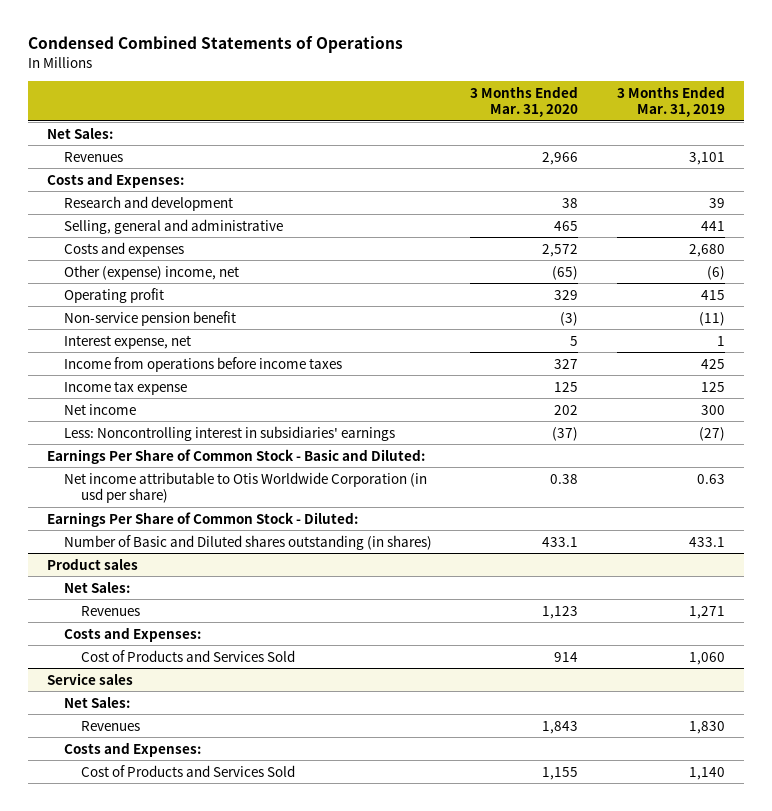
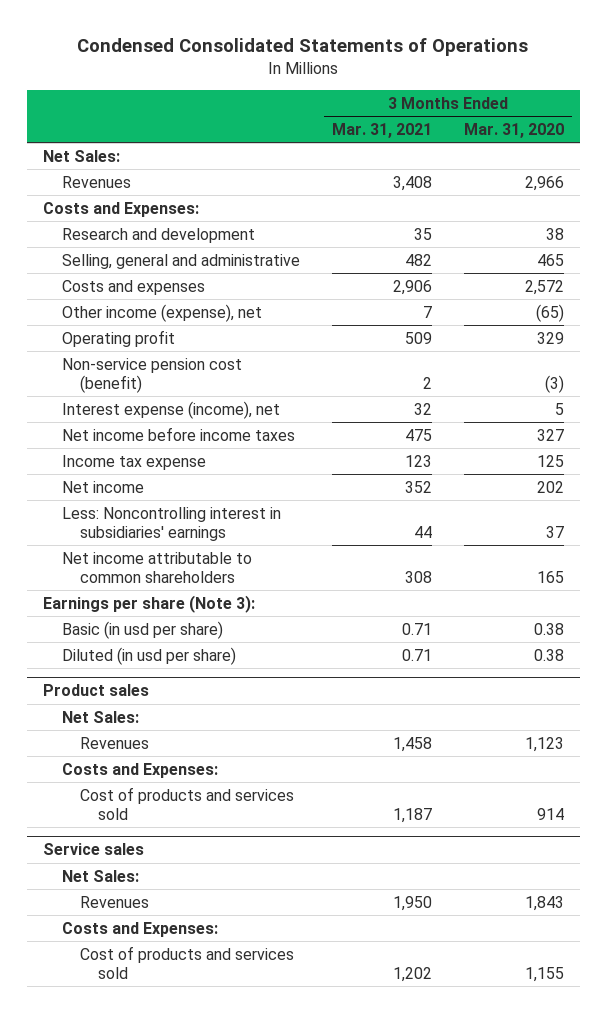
[28,36,404,54] Condensed Combined Statements of Operations -> [77,38,529,57] Condensed Consolidated Statements of Operations
[616,85,725,118] 3 Months Ended Mar. 31, 2019 -> none
none -> [331,122,432,138] Mar. 31, 2021
[63,264,239,280] Other (expense) income, net -> [61,303,262,322] Other income (expense), net
[63,310,236,326] Non-service pension benefit -> [61,357,242,393] Non-service pension cost (benefit)
[63,334,191,349] Interest expense, net -> [61,400,280,419] Interest expense (income), net
[63,356,342,372] Income from operations before income taxes -> [61,426,295,441] Net income before income taxes
[63,471,427,504] Net income attributable to Otis Worldwide Corporation (in usd per share) -> none
[47,511,359,527] Earnings Per Share of Common Stock - Diluted: -> none
[63,534,432,550] Number of Basic and Diluted shares outstanding (in shares) -> none
[552,426,579,441] (37) -> [545,525,564,538] 37
none -> [61,551,252,583] Net income attributable to common shareholders
[47,448,426,464] Earnings Per Share of Common Stock - Basic and Diluted: -> [43,594,256,613] Earnings per share (Note 3):
none -> [61,620,223,639] Basic (in usd per share)
none -> [61,646,236,665] Diluted (in usd per share)
[80,649,295,662] Cost of Products and Services Sold -> [79,786,294,820] Cost of products and services sold
[80,764,295,777] Cost of Products and Services Sold -> [79,945,294,979] Cost of products and services sold

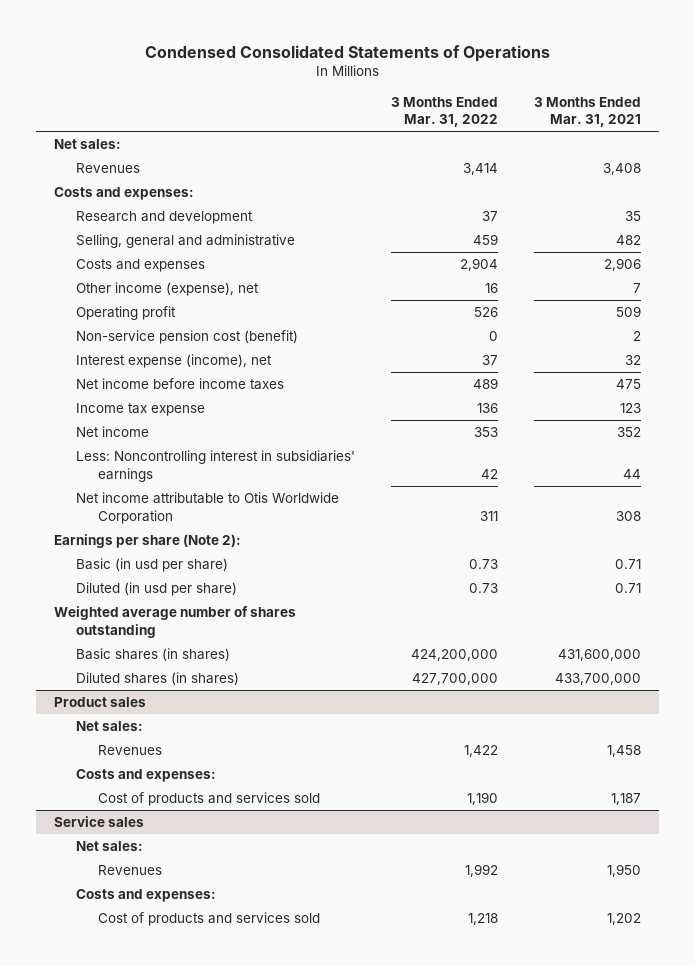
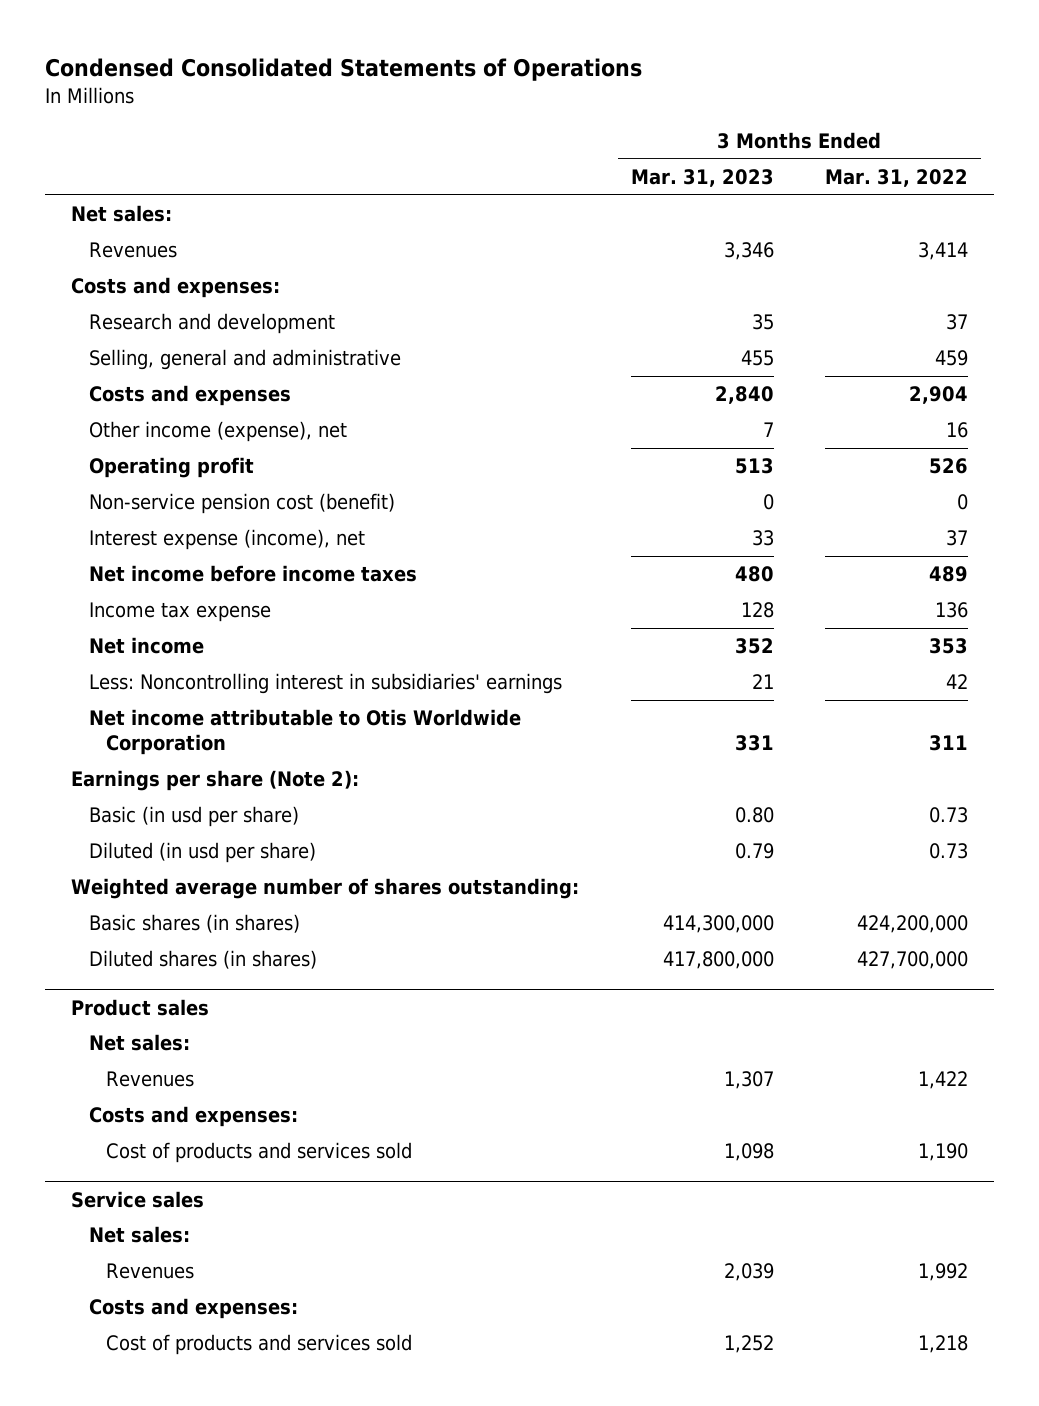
[533,96,641,128] 3 Months Ended Mar. 31, 2021 -> none
none -> [630,168,774,187] Mar. 31, 2023
[54,605,297,638] Weighted average number of shares outstanding -> [71,878,580,900] Weighted average number of shares outstanding:

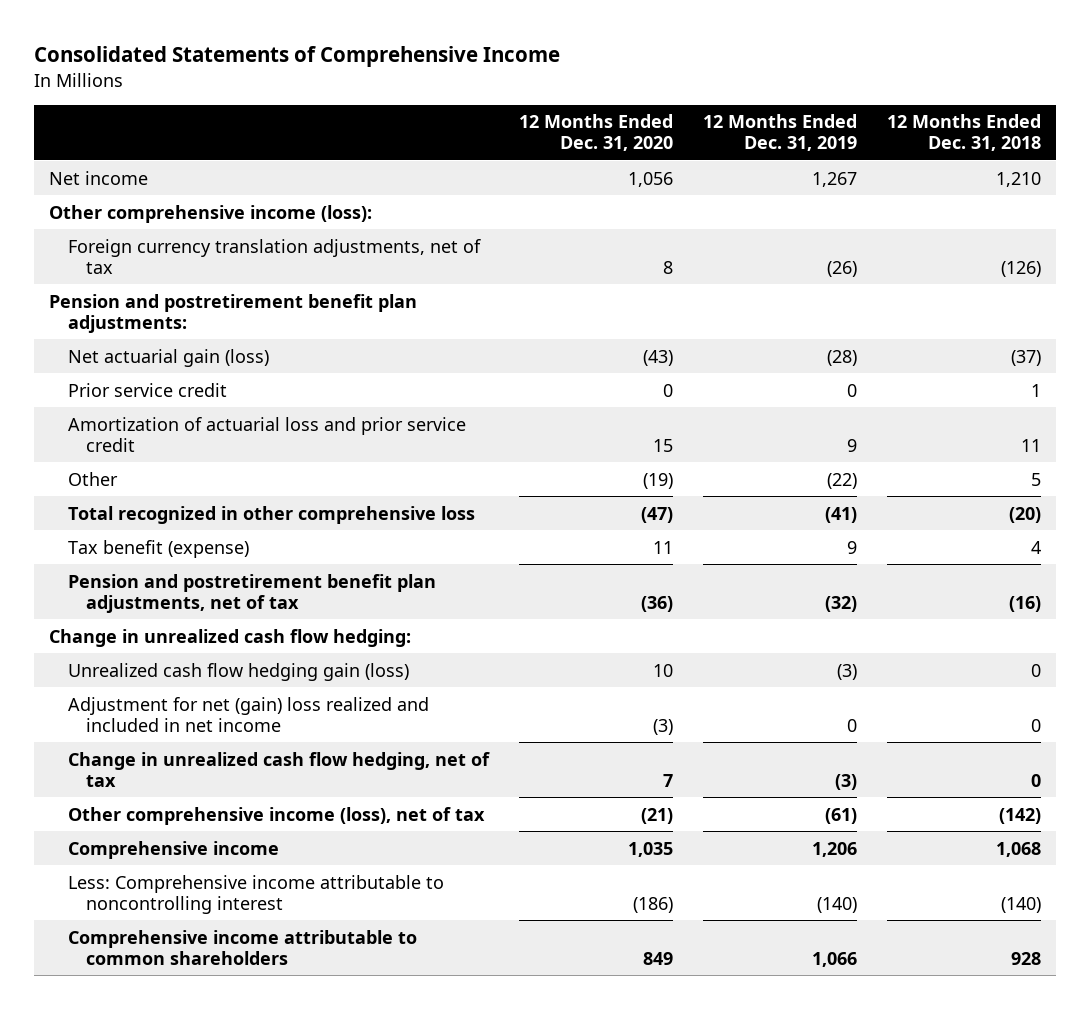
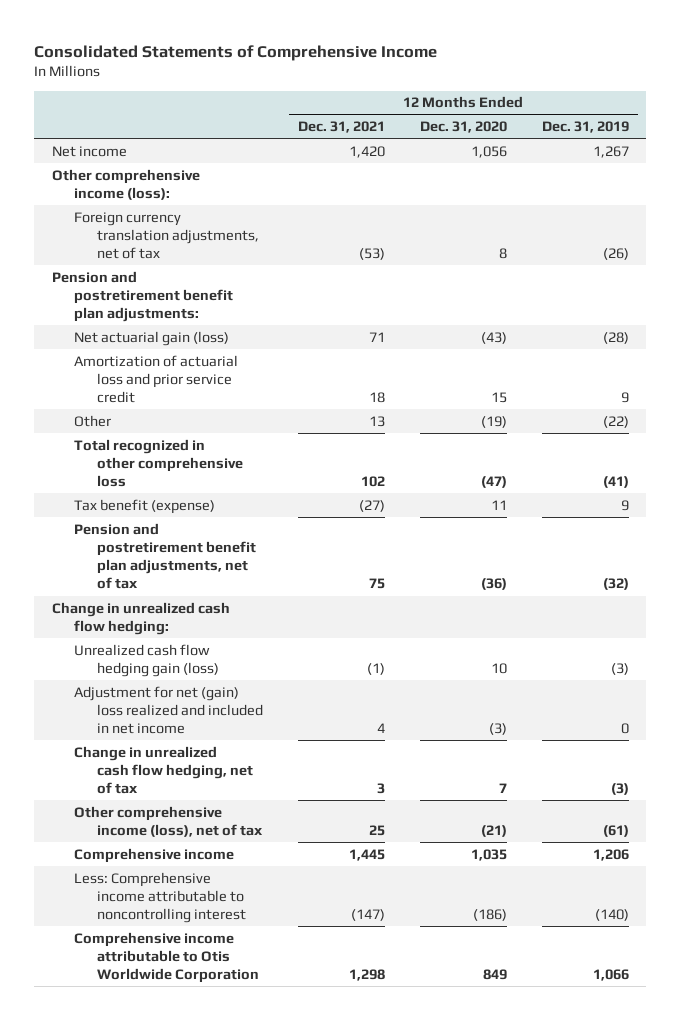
[887,114,1042,152] 12 Months Ended Dec. 31, 2018 -> none
none -> [297,121,385,134] Dec. 31, 2021
[67,382,227,397] Prior service credit -> none
[67,929,417,965] Comprehensive income attributable to common shareholders -> [74,931,259,984] Comprehensive income attributable to Otis Worldwide Corporation

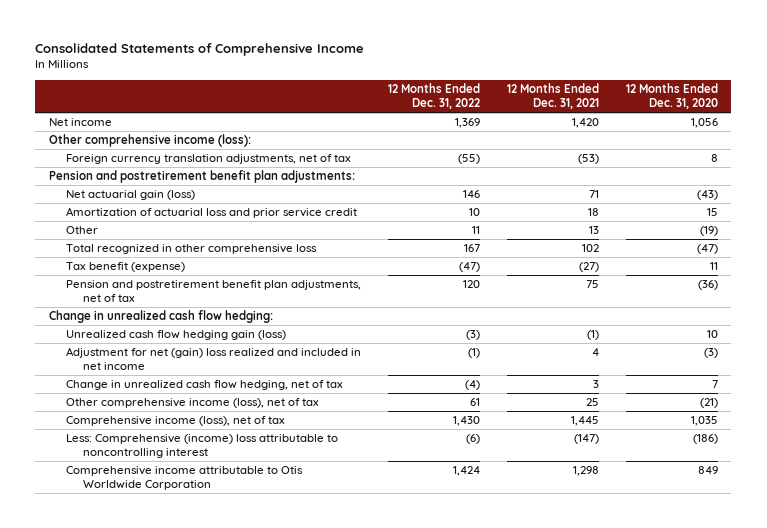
[541,121,629,134] Dec. 31, 2019 -> none
none -> [387,82,480,110] 12 Months Ended Dec. 31, 2022
[74,847,235,863] Comprehensive income -> [65,416,285,427] Comprehensive income (loss), net of tax
[74,871,246,924] Less: Comprehensive income attributable to noncontrolling interest -> [65,434,338,459] Less: Comprehensive (income) loss attributable to noncontrolling interest

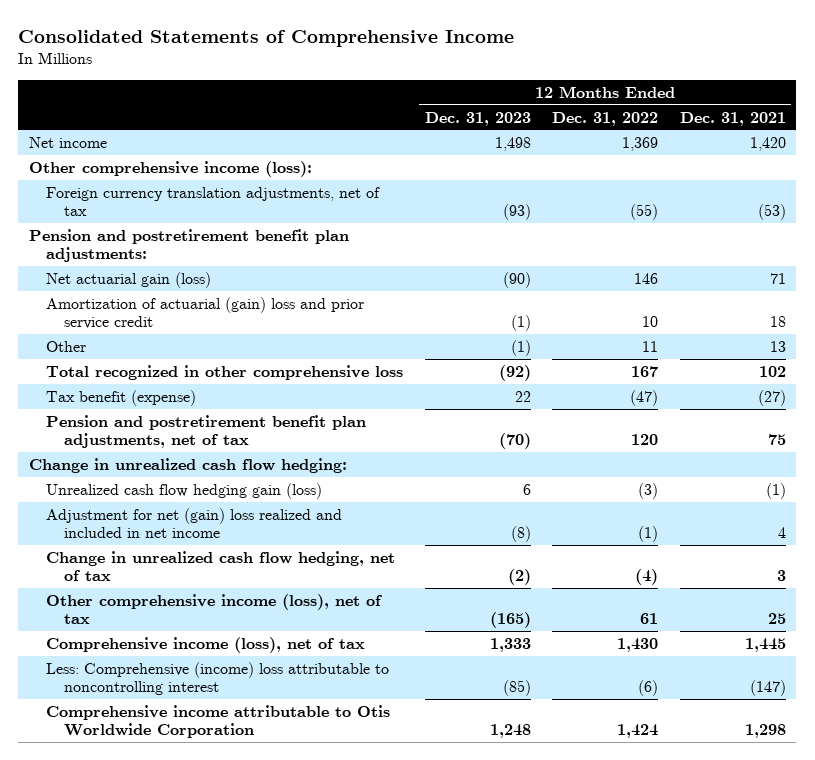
[625,82,718,110] 12 Months Ended Dec. 31, 2020 -> none
none -> [424,111,531,126] Dec. 31, 2023
[65,207,357,219] Amortization of actuarial loss and prior service credit -> [46,296,365,330] Amortization of actuarial (gain) loss and prior service credit

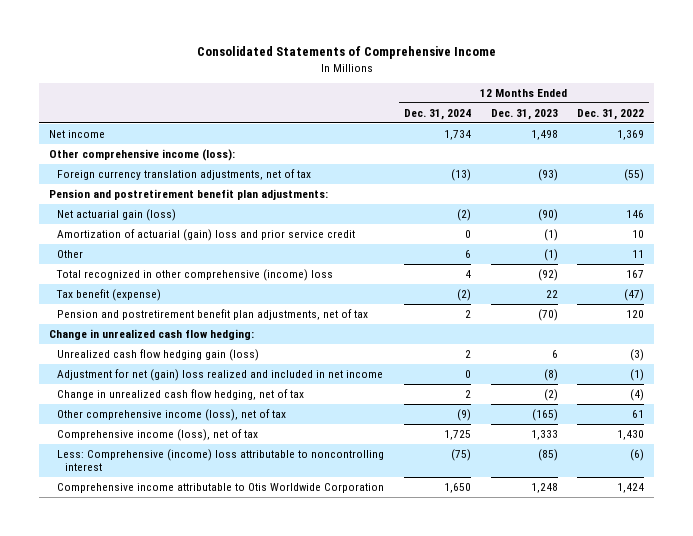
[679,111,786,126] Dec. 31, 2021 -> none
none -> [403,108,471,120] Dec. 31, 2024
[46,364,404,380] Total recognized in other comprehensive loss -> [55,268,333,281] Total recognized in other comprehensive (income) loss

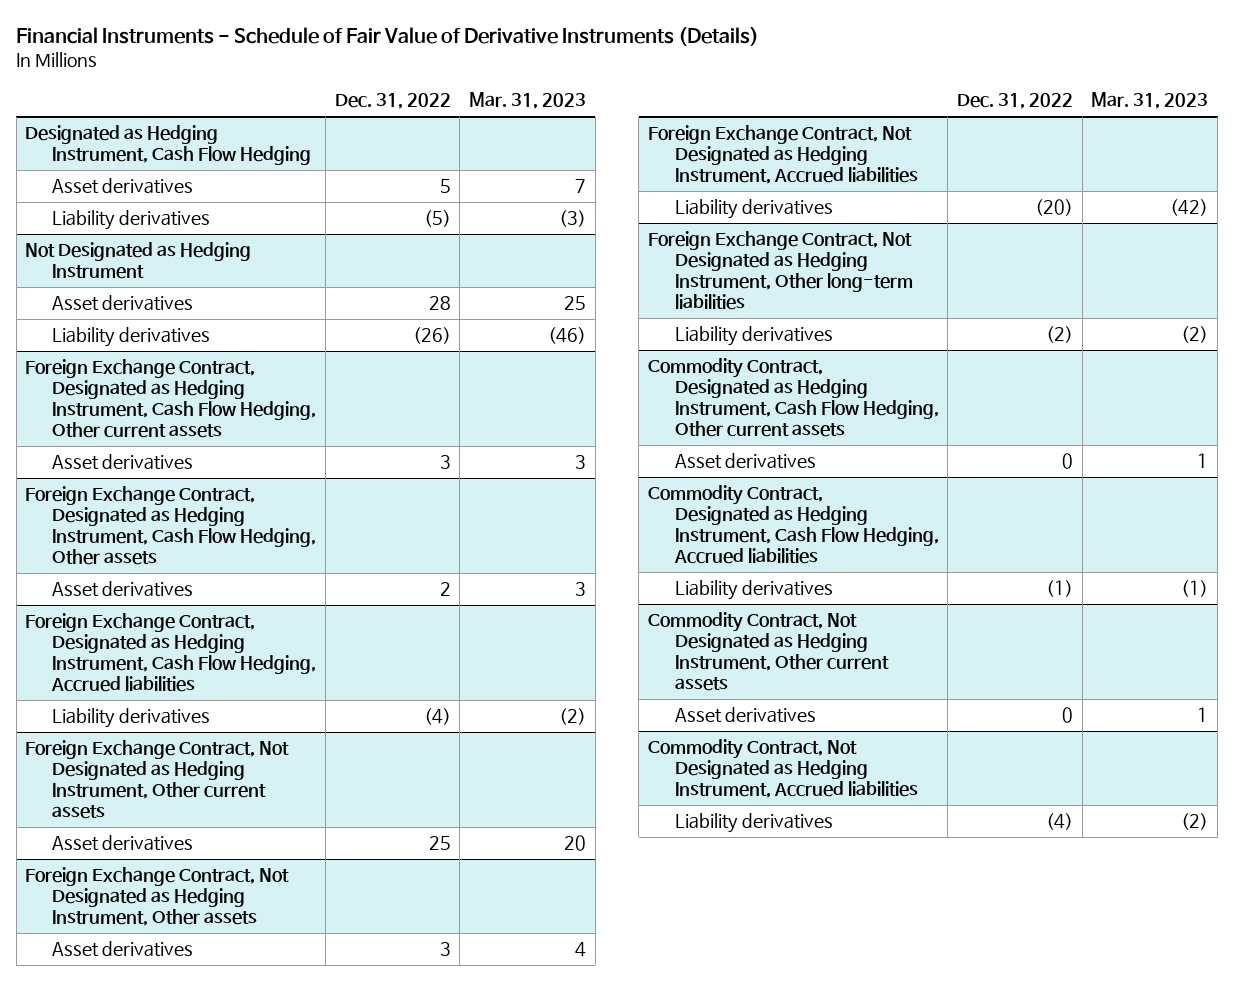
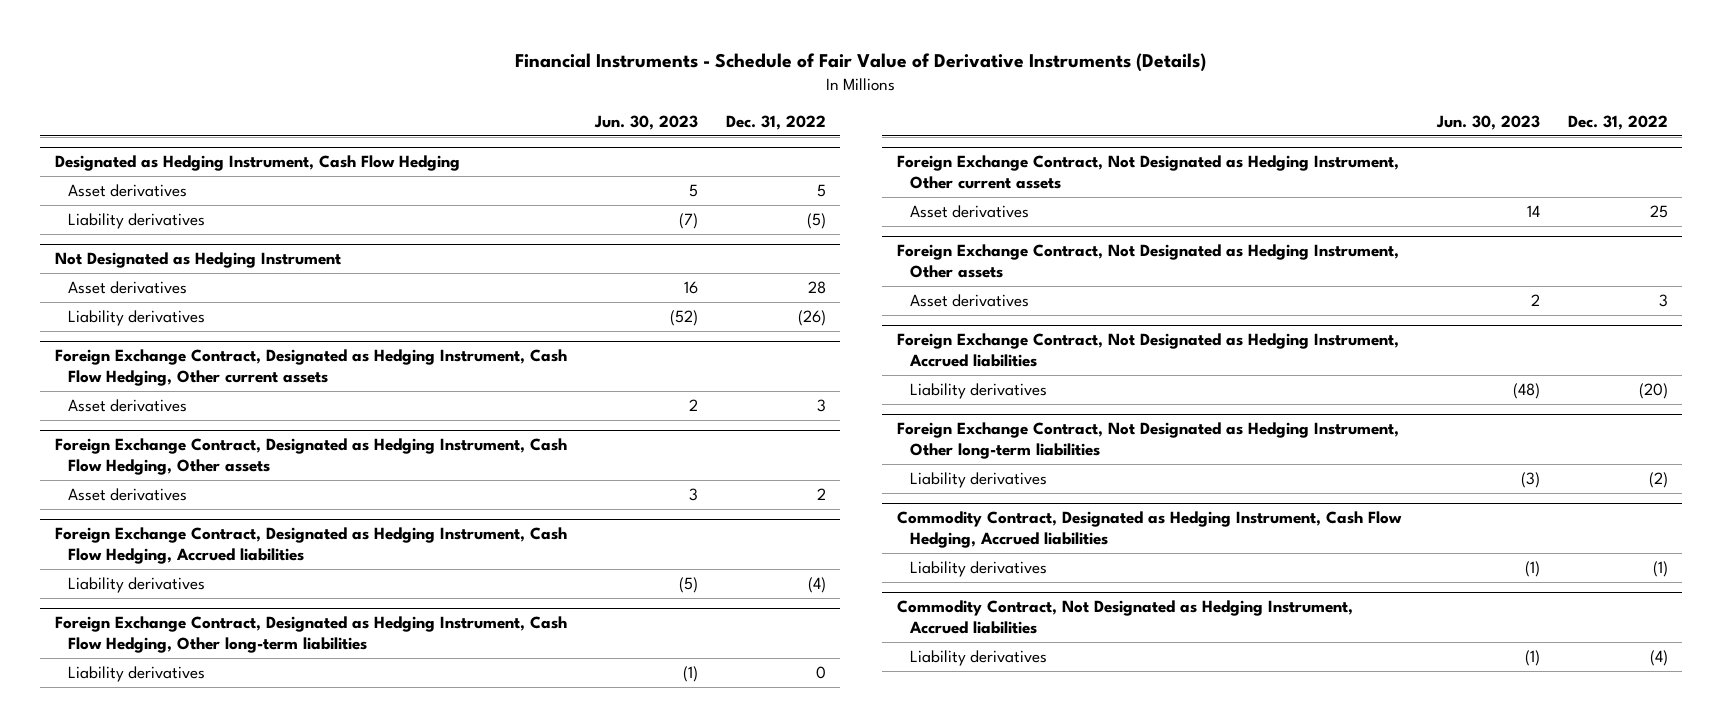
[469,92,587,110] Mar. 31, 2023 -> none
none -> [593,114,698,130] Jun. 30, 2023
none -> [54,616,567,653] Foreign Exchange Contract, Designated as Hedging Instrument, Cash Flow Hedging, Other long-term liabilities
none -> [68,666,206,683] Liability derivatives
[647,358,939,438] Commodity Contract, Designated as Hedging Instrument, Cash Flow Hedging, Other current assets -> none
[674,453,816,470] Asset derivatives -> none
[647,612,889,692] Commodity Contract, Not Designated as Hedging Instrument, Other current assets -> none
[674,707,816,724] Asset derivatives -> none

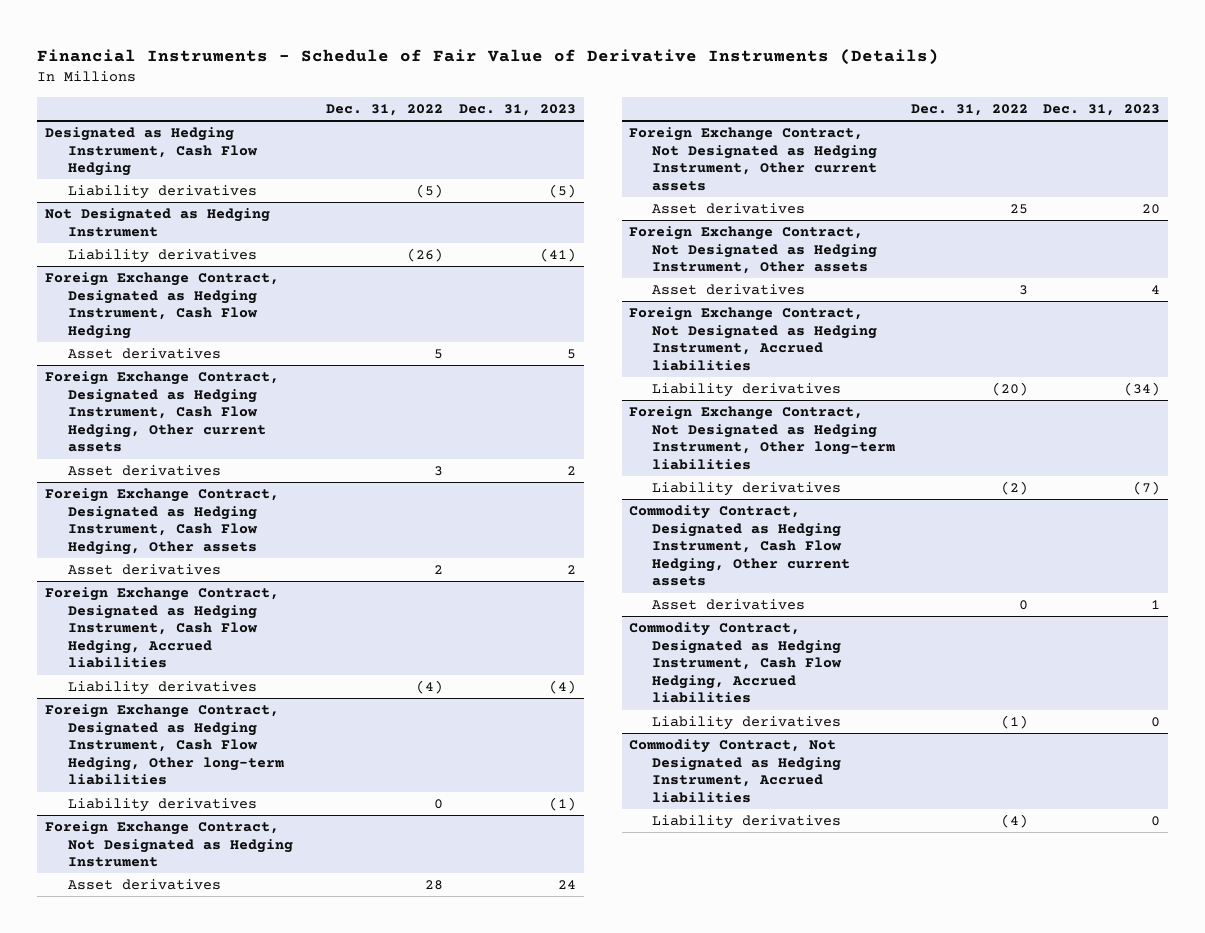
[593,114,698,130] Jun. 30, 2023 -> none
none -> [458,103,576,116] Dec. 31, 2023
[68,184,188,198] Asset derivatives -> none
[68,281,188,295] Asset derivatives -> none
none -> [44,272,279,339] Foreign Exchange Contract, Designated as Hedging Instrument, Cash Flow Hedging
none -> [67,348,221,360] Asset derivatives
none -> [44,821,293,868] Foreign Exchange Contract, Not Designated as Hedging Instrument
none -> [67,879,221,891] Asset derivatives
none -> [629,505,851,587] Commodity Contract, Designated as Hedging Instrument, Cash Flow Hedging, Other current assets
none -> [652,599,806,611] Asset derivatives

